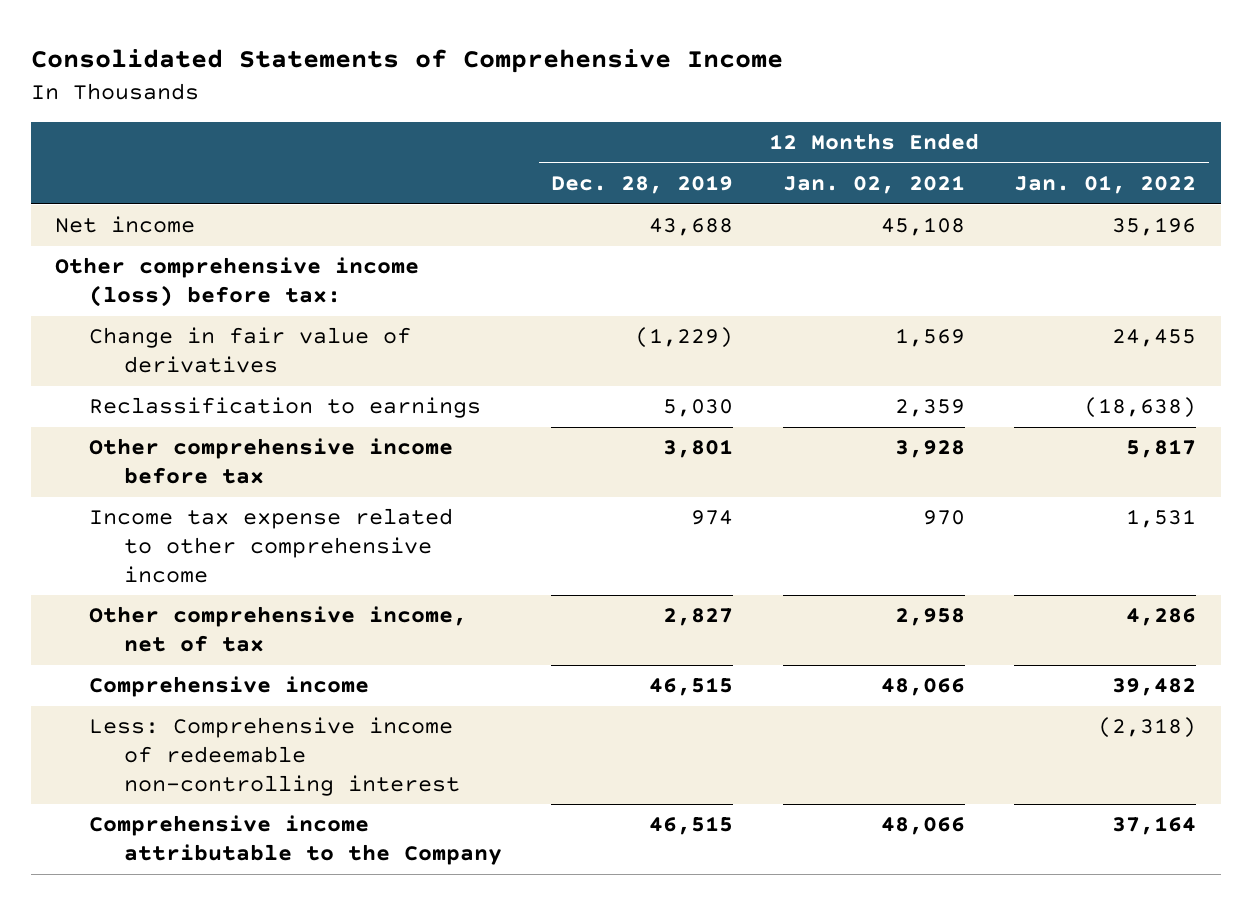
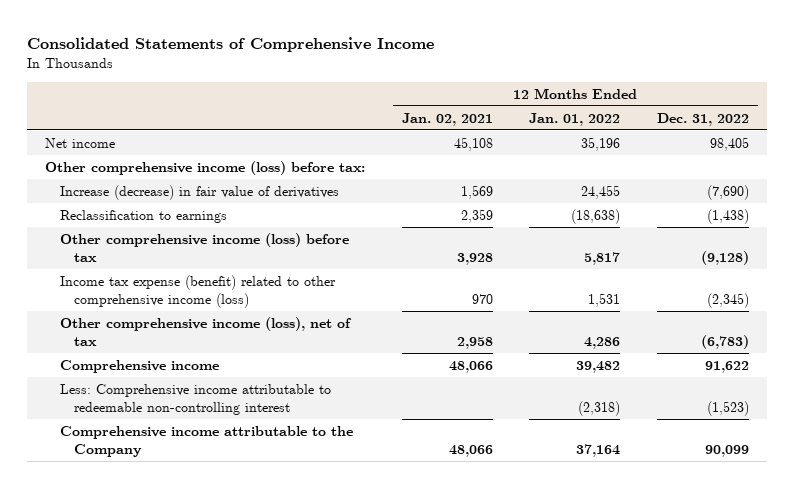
[551,175,734,195] Dec. 28, 2019 -> none
none -> [656,112,749,126] Dec. 31, 2022
[89,327,412,373] Change in fair value of derivatives -> [59,184,339,200] Increase (decrease) in fair value of derivatives
[89,438,454,484] Other comprehensive income before tax -> [59,232,349,262] Other comprehensive income (loss) before tax
[89,508,454,583] Income tax expense related to other comprehensive income -> [59,274,336,308] Income tax expense (benefit) related to other comprehensive income (loss)
[89,606,468,652] Other comprehensive income, net of tax -> [59,316,352,346] Other comprehensive income (loss), net of tax
[89,717,460,796] Less: Comprehensive income of redeemable non-controlling interest -> [59,383,331,415] Less: Comprehensive income attributable to redeemable non-controlling interest

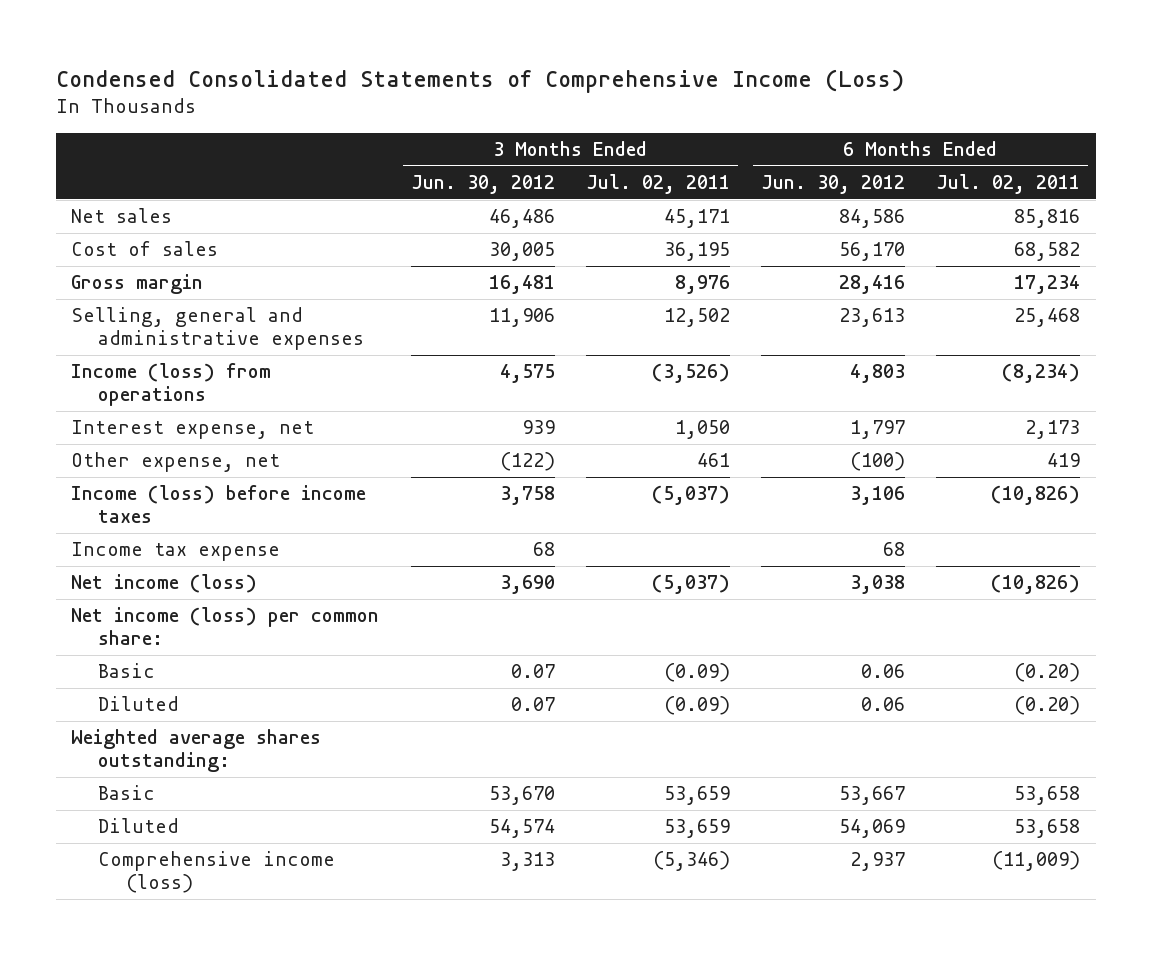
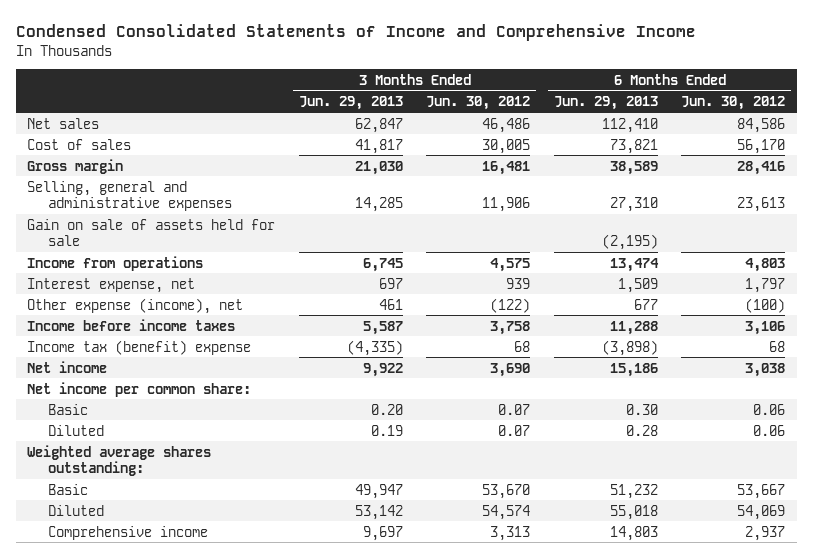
[55,68,904,93] Condensed Consolidated Statements of Comprehensive Income (Loss) -> [15,24,696,42] Condensed Consolidated Statements of Income and Comprehensive Income
[585,174,730,195] Jul. 02, 2011 -> none
[936,174,1081,195] Jul. 02, 2011 -> none
none -> [298,96,403,111] Jun. 29, 2013
none -> [553,96,658,111] Jun. 29, 2013
none -> [27,218,276,247] Gain on sale of assets held for sale
[71,363,272,407] Income (loss) from operations -> [27,255,204,271] Income from operations
[71,452,281,473] Other expense, net -> [27,297,244,314] Other expense (income), net
[71,485,367,524] Income (loss) before income taxes -> [27,318,236,331] Income before income taxes
[71,542,281,562] Income tax expense -> [27,339,252,355] Income tax (benefit) expense
[71,574,258,594] Net income (loss) -> [27,360,108,373] Net income
[71,607,380,646] Net income (loss) per common share: -> [27,381,252,397] Net income per common share:
[98,851,336,894] Comprehensive income (loss) -> [47,525,208,540] Comprehensive income

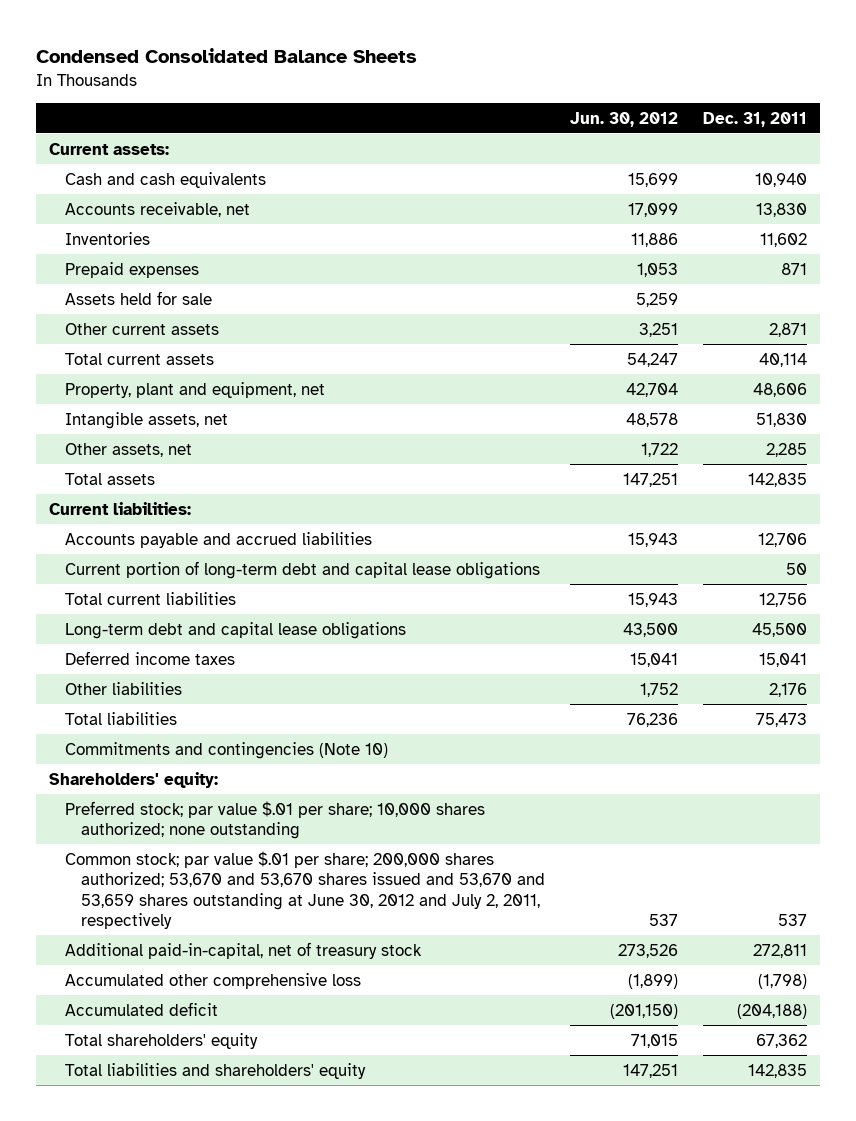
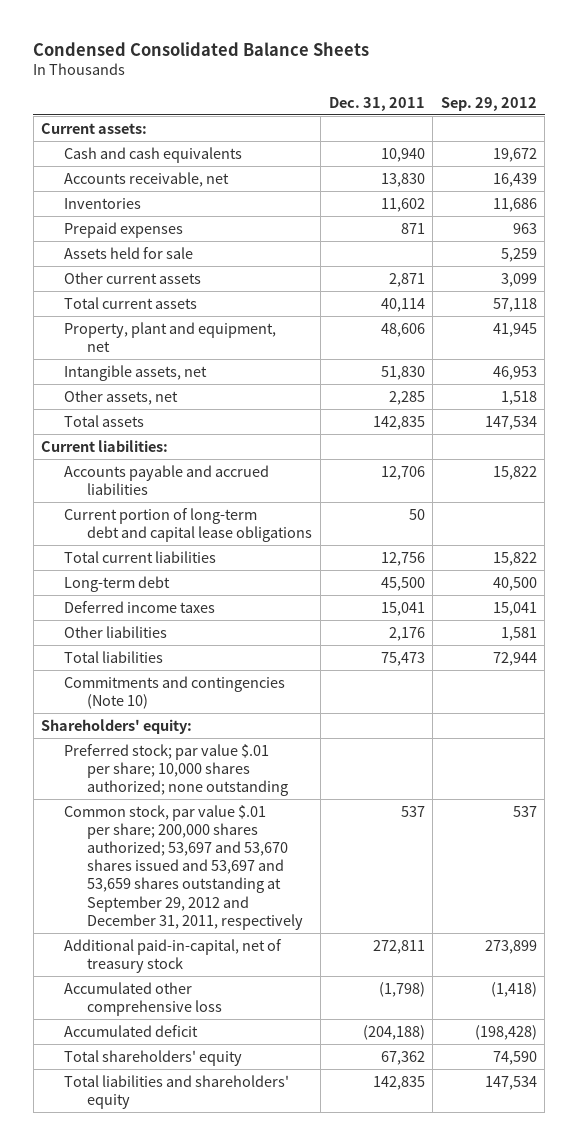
[569,111,678,127] Jun. 30, 2012 -> none
none -> [440,96,537,111] Sep. 29, 2012
[64,621,406,639] Long-term debt and capital lease obligations -> [64,575,171,592] Long-term debt
[64,850,545,930] Common stock; par value $.01 per share; 200,000 shares authorized; 53,670 and 53,670 shares issued and 53,670 and 53,659 shares outstanding at June 30, 2012 and July 2, 2011, respectively -> [64,804,304,930] Common stock, par value $.01 per share; 200,000 shares authorized; 53,697 and 53,670 shares issued and 53,697 and 53,659 shares outstanding at September 29, 2012 and December 31, 2011, respectively

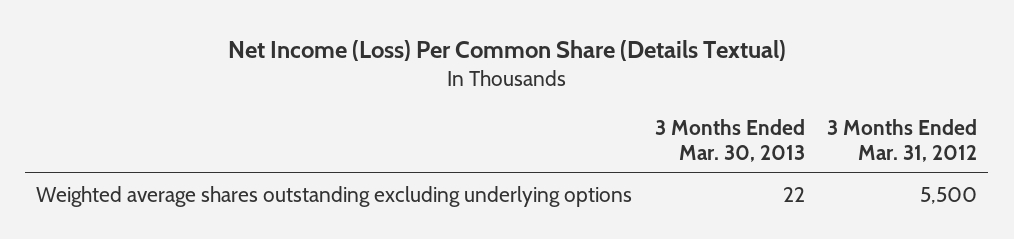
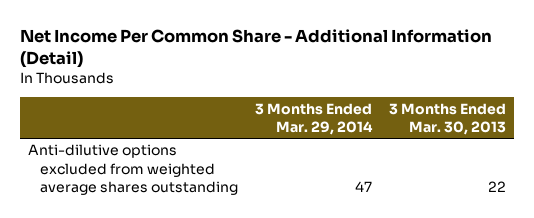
[227,39,786,61] Net Income (Loss) Per Common Share (Details Textual) -> [19,28,492,68] Net Income Per Common Share - Additional Information (Detail)
[827,118,978,163] 3 Months Ended Mar. 31, 2012 -> none
none -> [254,102,373,136] 3 Months Ended Mar. 29, 2014
[36,185,633,207] Weighted average shares outstanding excluding underlying options -> [28,144,239,195] Anti-dilutive options excluded from weighted average shares outstanding

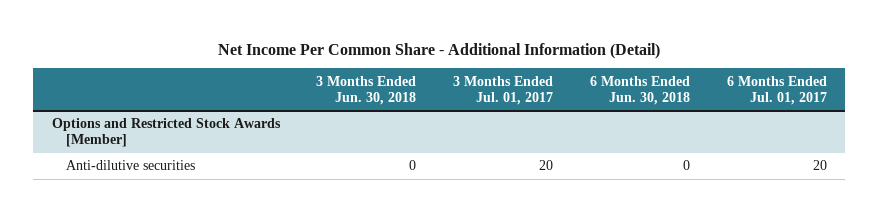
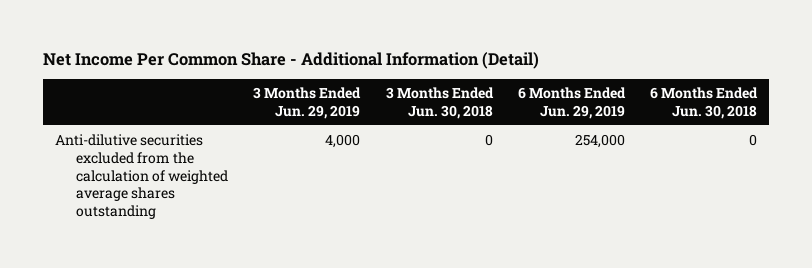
[453,75,554,105] 3 Months Ended Jul. 01, 2017 -> none
[726,75,827,105] 6 Months Ended Jul. 01, 2017 -> none
none -> [253,87,362,119] 3 Months Ended Jun. 29, 2019
none -> [517,87,626,119] 6 Months Ended Jun. 29, 2019
[51,118,281,148] Options and Restricted Stock Awards [Member] -> none
[66,160,196,171] Anti-dilutive securities -> [55,134,229,220] Anti-dilutive securities excluded from the calculation of weighted average shares outstanding

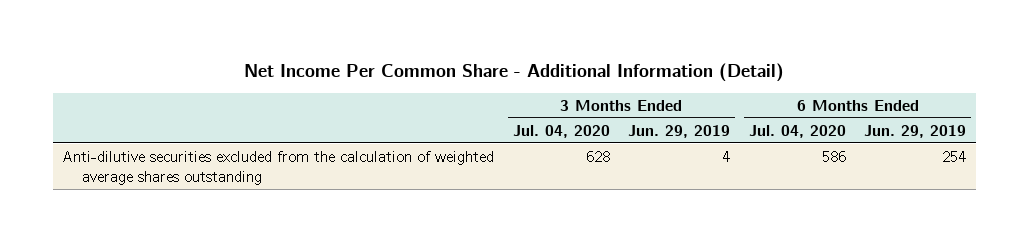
[385,87,494,119] 3 Months Ended Jun. 30, 2018 -> none
[649,87,758,119] 6 Months Ended Jun. 30, 2018 -> none
none -> [512,124,610,138] Jul. 04, 2020
none -> [748,124,846,138] Jul. 04, 2020
[325,134,361,149] 4,000 -> [722,150,731,162] 4
[574,134,625,149] 254,000 -> [942,150,967,162] 254

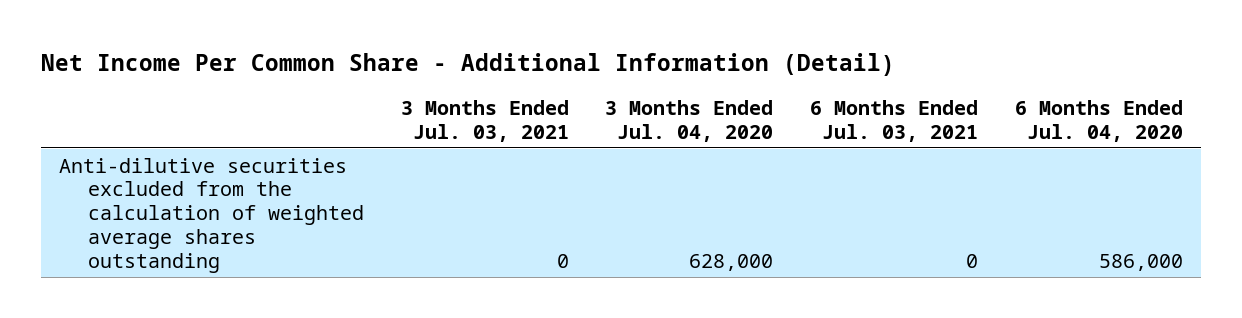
[628,124,731,138] Jun. 29, 2019 -> none
[864,124,967,138] Jun. 29, 2019 -> none
none -> [400,99,569,142] 3 Months Ended Jul. 03, 2021
none -> [809,99,978,142] 6 Months Ended Jul. 03, 2021
[585,150,610,162] 628 -> [689,253,774,271] 628,000
[821,150,846,162] 586 -> [1098,253,1183,271] 586,000

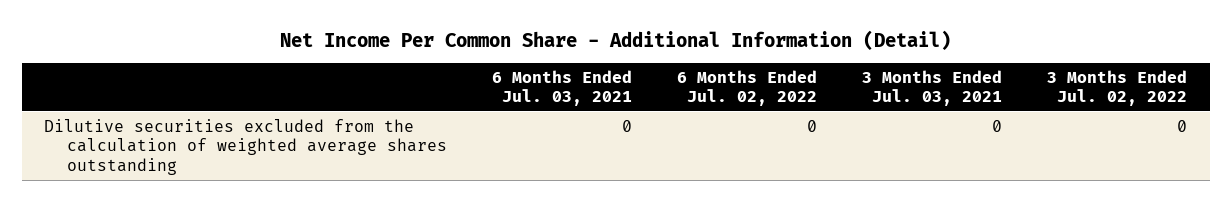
[605,99,774,142] 3 Months Ended Jul. 04, 2020 -> none
[1014,99,1183,142] 6 Months Ended Jul. 04, 2020 -> none
none -> [676,69,817,107] 6 Months Ended Jul. 02, 2022
none -> [1047,69,1188,107] 3 Months Ended Jul. 02, 2022
[59,157,364,273] Anti-dilutive securities excluded from the calculation of weighted average shares outstanding -> [44,119,447,175] Dilutive securities excluded from the calculation of weighted average shares outstanding

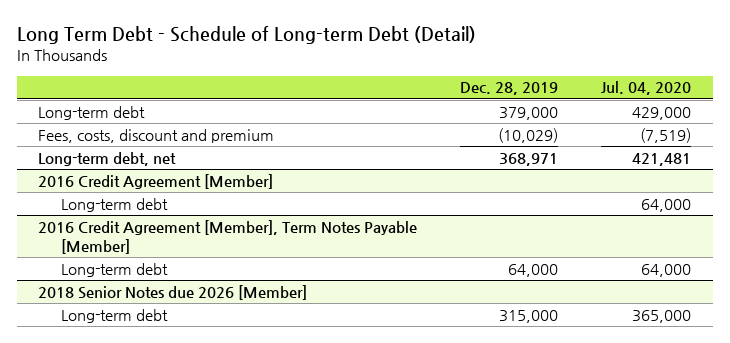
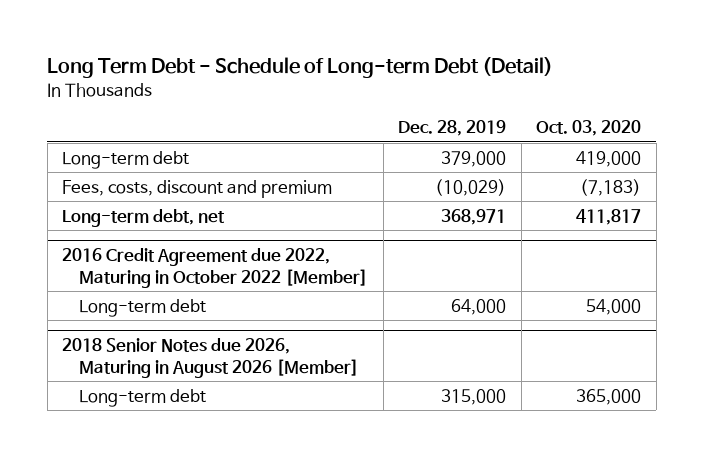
[601,81,692,96] Jul. 04, 2020 -> none
none -> [536,120,642,137] Oct. 03, 2020
[61,197,169,212] Long-term debt -> none
[38,219,418,254] 2016 Credit Agreement [Member], Term Notes Payable [Member] -> none
[38,173,274,189] 2016 Credit Agreement [Member] -> [62,248,369,288] 2016 Credit Agreement due 2022, Maturing in October 2022 [Member]
[38,284,308,300] 2018 Senior Notes due 2026 [Member] -> [62,338,360,378] 2018 Senior Notes due 2026, Maturing in August 2026 [Member]

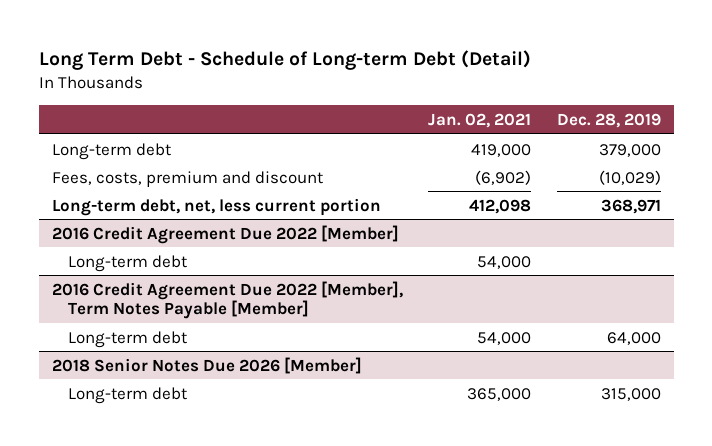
[536,120,642,137] Oct. 03, 2020 -> none
none -> [428,112,532,128] Jan. 02, 2021
[62,179,333,198] Fees, costs, discount and premium -> [51,170,323,187] Fees, costs, premium and discount
[62,208,226,227] Long-term debt, net -> [51,197,381,216] Long-term debt, net, less current portion
[62,248,369,288] 2016 Credit Agreement due 2022, Maturing in October 2022 [Member] -> [51,224,399,244] 2016 Credit Agreement Due 2022 [Member]
none -> [68,254,188,272] Long-term debt
none -> [51,280,403,320] 2016 Credit Agreement Due 2022 [Member], Term Notes Payable [Member]
[62,338,360,378] 2018 Senior Notes due 2026, Maturing in August 2026 [Member] -> [51,356,362,374] 2018 Senior Notes Due 2026 [Member]

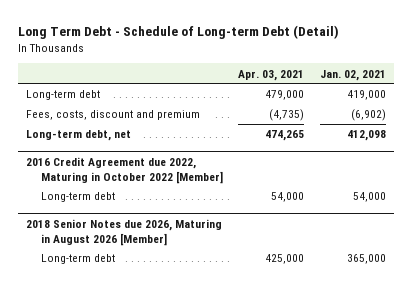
[556,112,661,128] Dec. 28, 2019 -> none
none -> [238,69,305,81] Apr. 03, 2021
[68,254,188,272] Long-term debt -> none
[51,280,403,320] 2016 Credit Agreement Due 2022 [Member], Term Notes Payable [Member] -> none
[51,170,323,187] Fees, costs, premium and discount -> [25,110,200,121] Fees, costs, discount and premium
[51,197,381,216] Long-term debt, net, less current portion -> [25,130,131,142] Long-term debt, net
[51,224,399,244] 2016 Credit Agreement Due 2022 [Member] -> [25,156,223,184] 2016 Credit Agreement due 2022, Maturing in October 2022 [Member]
[51,356,362,374] 2018 Senior Notes Due 2026 [Member] -> [25,218,222,246] 2018 Senior Notes due 2026, Maturing in August 2026 [Member]

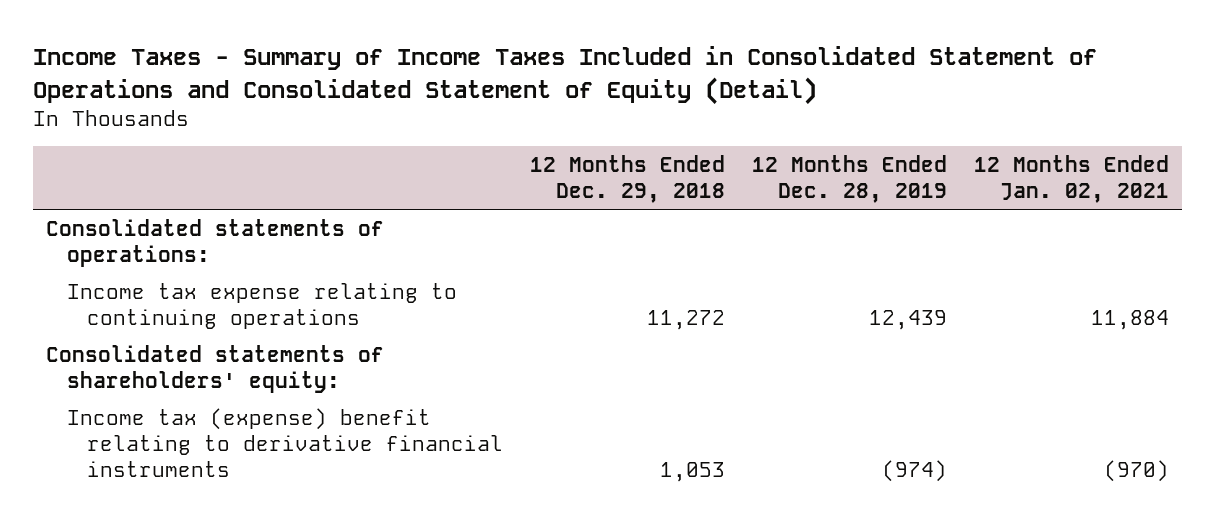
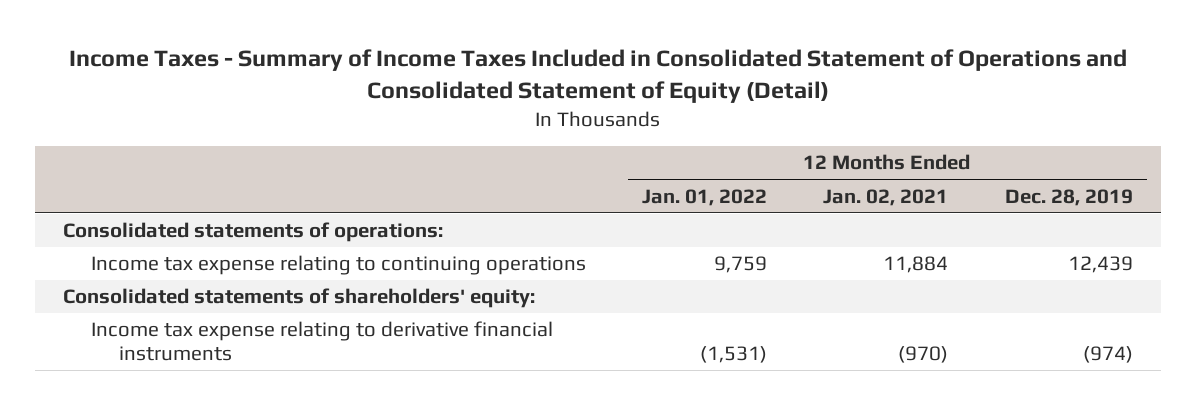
[530,155,726,204] 12 Months Ended Dec. 29, 2018 -> none
none -> [642,188,768,206] Jan. 01, 2022
[66,407,504,477] Income tax (expense) benefit relating to derivative financial instruments -> [90,321,553,361] Income tax expense relating to derivative financial instruments

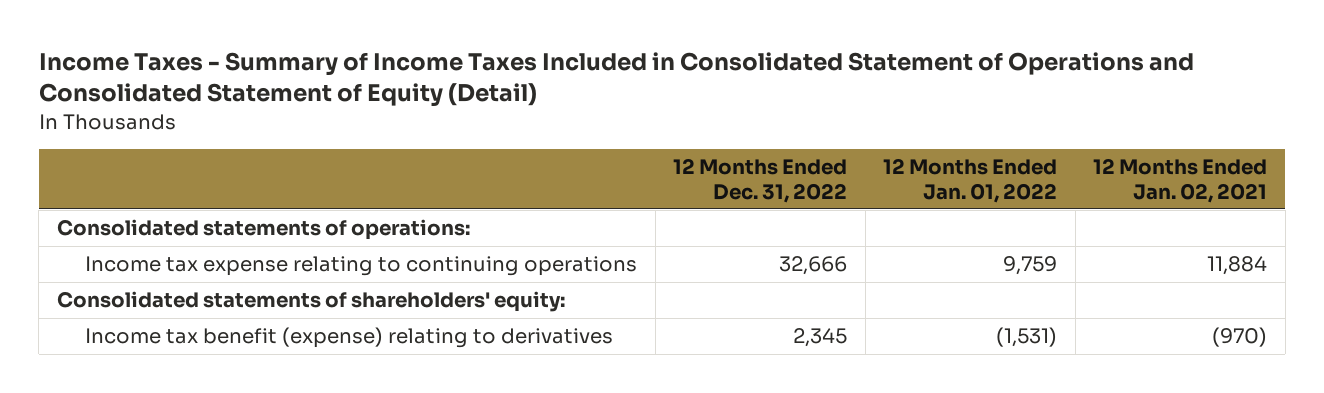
[1004,188,1133,206] Dec. 28, 2019 -> none
none -> [673,157,848,203] 12 Months Ended Dec. 31, 2022
[90,321,553,361] Income tax expense relating to derivative financial instruments -> [85,327,614,349] Income tax benefit (expense) relating to derivatives

